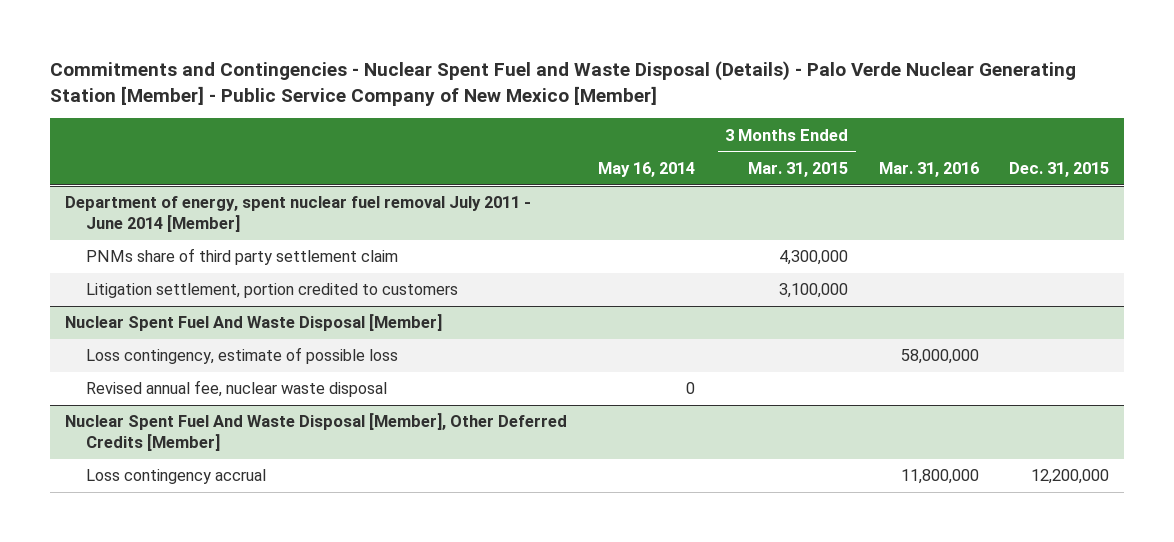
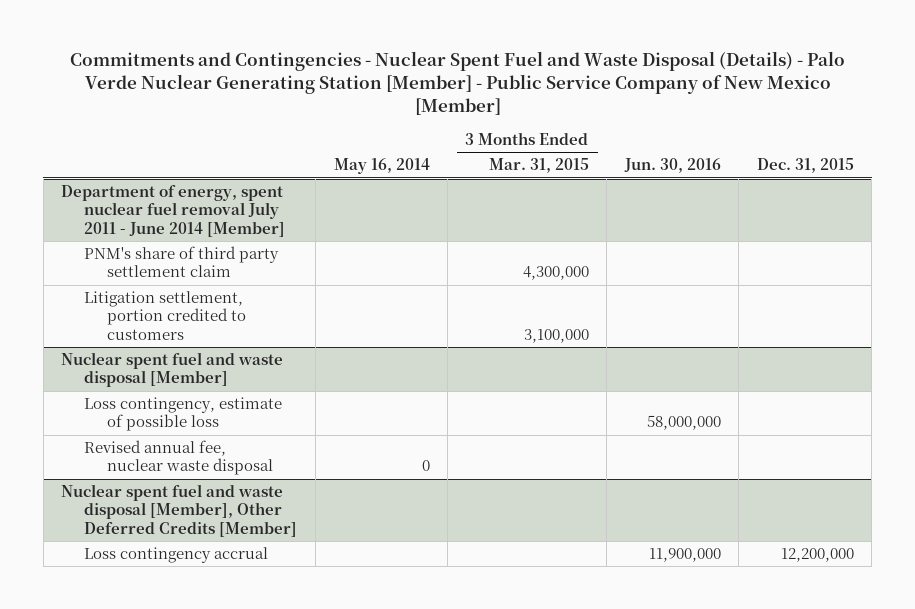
[878,161,979,177] Mar. 31, 2016 -> none
none -> [623,158,721,174] Jun. 30, 2016
[85,248,398,266] PNMs share of third party settlement claim -> [84,246,280,278] PNM's share of third party settlement claim
[65,314,443,332] Nuclear Spent Fuel And Waste Disposal [Member] -> [61,352,284,388] Nuclear spent fuel and waste disposal [Member]
[65,413,568,451] Nuclear Spent Fuel And Waste Disposal [Member], Other Deferred Credits [Member] -> [61,484,298,537] Nuclear spent fuel and waste disposal [Member], Other Deferred Credits [Member]

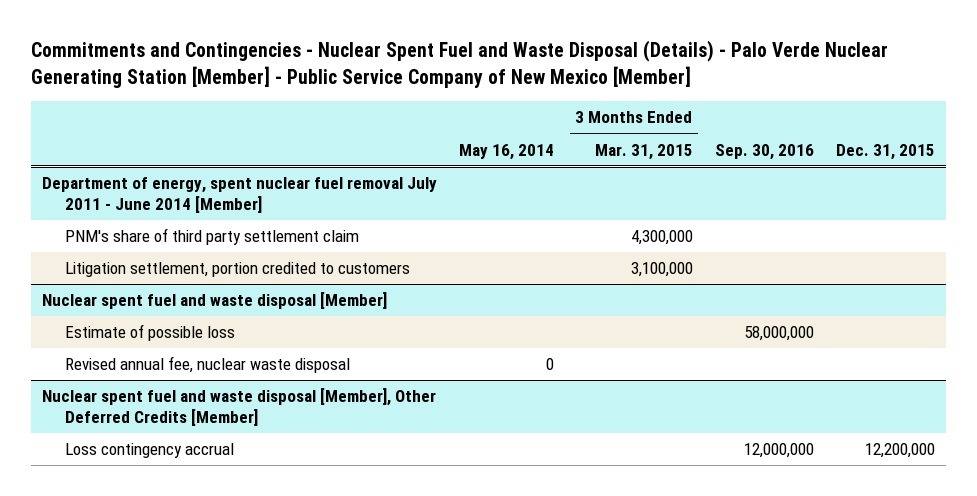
[623,158,721,174] Jun. 30, 2016 -> none
none -> [714,143,814,160] Sep. 30, 2016
[84,397,283,432] Loss contingency, estimate of possible loss -> [64,324,235,342] Estimate of possible loss

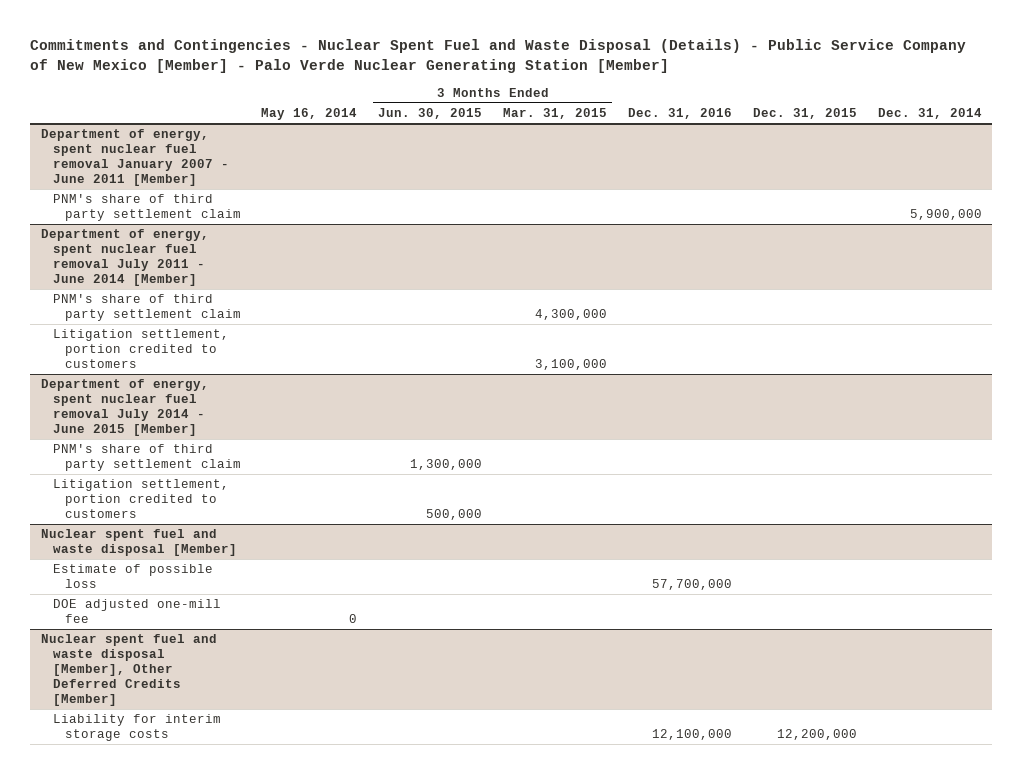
[30,40,888,88] Commitments and Contingencies - Nuclear Spent Fuel and Waste Disposal (Details) - Palo Verde Nuclear Generating Station [Member] - Public Service Company of New Mexico [Member] -> [30,39,967,73] Commitments and Contingencies - Nuclear Spent Fuel and Waste Disposal (Details) - Public Service Company of New Mexico [Member] - Palo Verde Nuclear Generating Station [Member]
[714,143,814,160] Sep. 30, 2016 -> none
none -> [378,108,483,120] Jun. 30, 2015
none -> [628,108,733,120] Dec. 31, 2016
none -> [877,108,982,120] Dec. 31, 2014
none -> [40,129,229,187] Department of energy, spent nuclear fuel removal January 2007 - June 2011 [Member]
none -> [52,194,241,222] PNM's share of third party settlement claim
none -> [40,379,209,437] Department of energy, spent nuclear fuel removal July 2014 - June 2015 [Member]
none -> [52,444,241,472] PNM's share of third party settlement claim
none -> [52,479,229,519] Litigation settlement, portion credited to customers
[64,356,350,374] Revised annual fee, nuclear waste disposal -> none
none -> [52,599,221,624] DOE adjusted one-mill fee
[64,443,234,459] Loss contingency accrual -> [52,714,221,742] Liability for interim storage costs

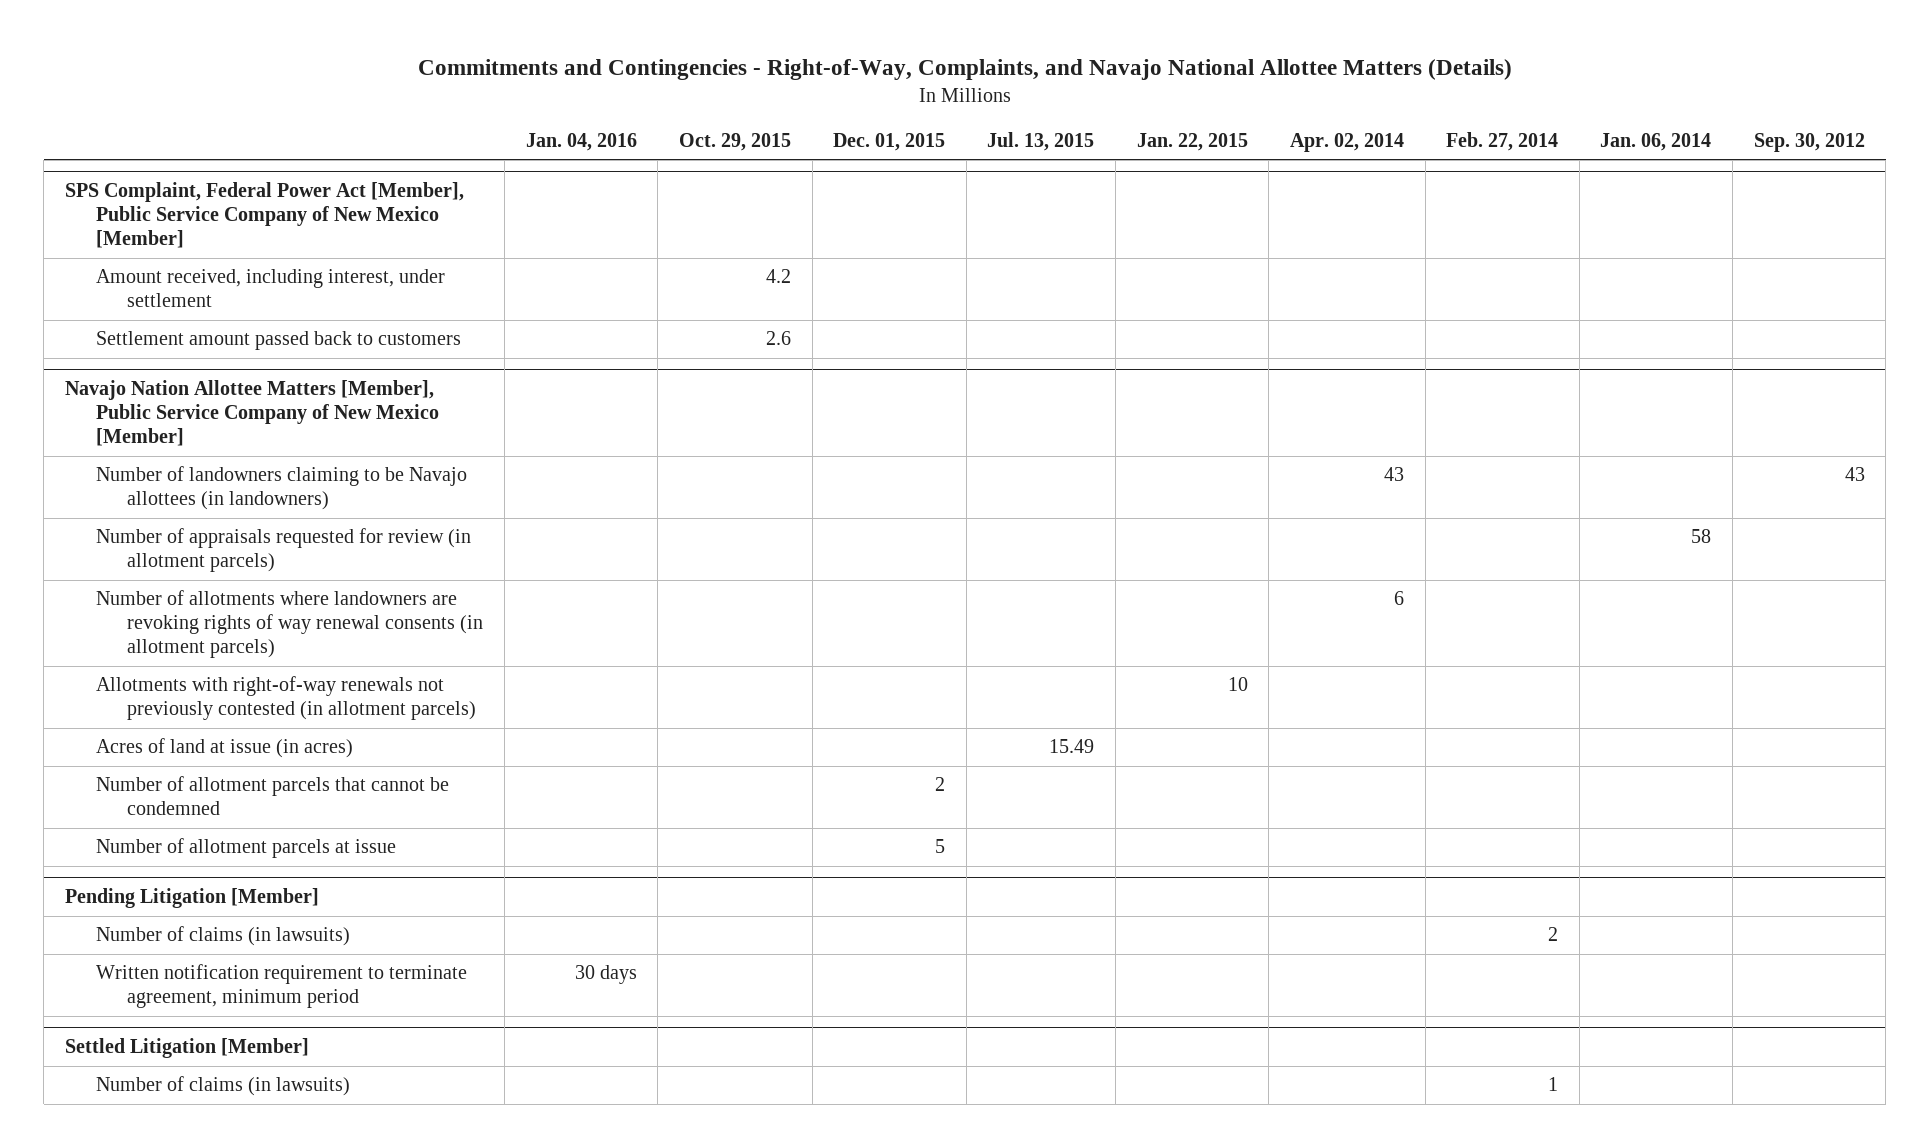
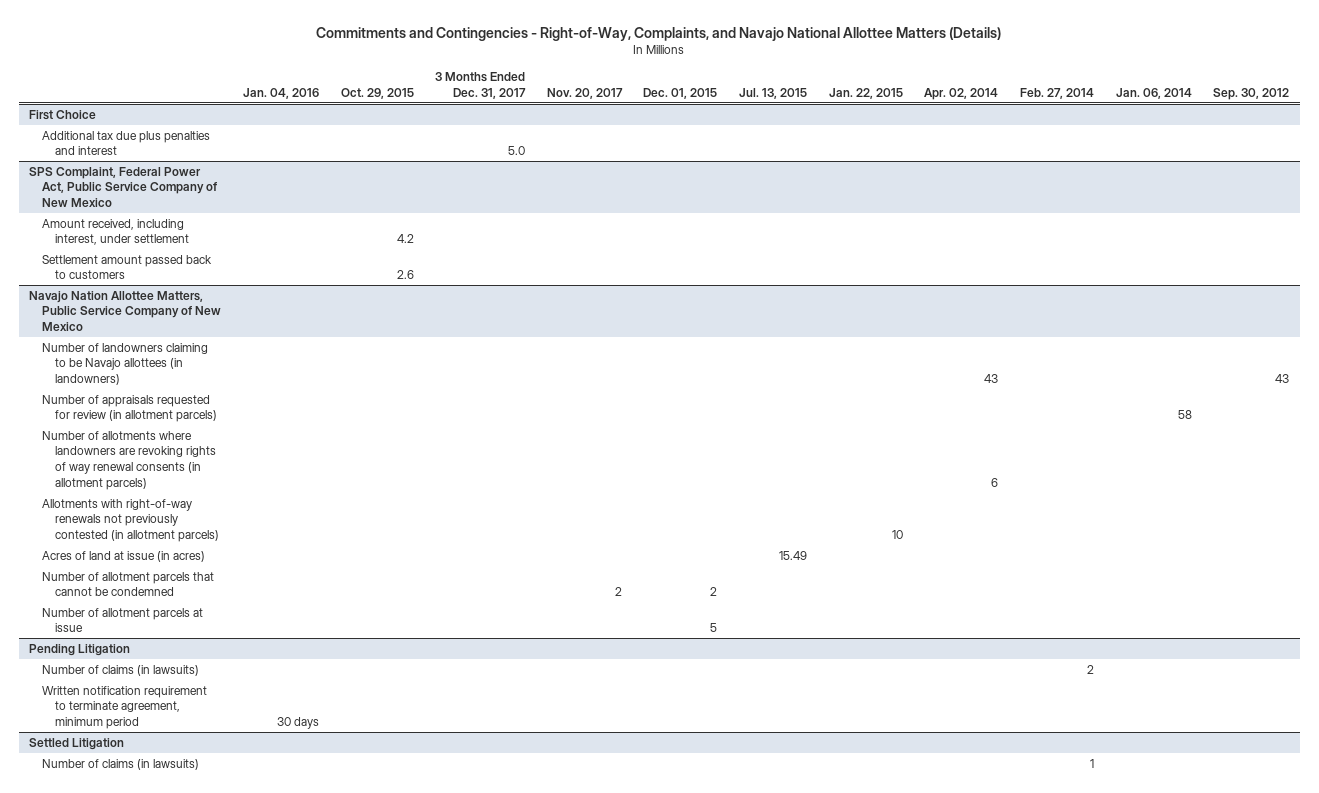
none -> [435,72,527,99] 3 Months Ended Dec. 31, 2017
none -> [546,87,623,99] Nov. 20, 2017
none -> [29,109,97,120] First Choice
none -> [42,130,211,156] Additional tax due plus penalties and interest
[64,182,464,249] SPS Complaint, Federal Power Act [Member], Public Service Company of New Mexico [Member] -> [29,166,218,207] SPS Complaint, Federal Power Act, Public Service Company of New Mexico
[64,380,439,447] Navajo Nation Allottee Matters [Member], Public Service Company of New Mexico [Member] -> [29,290,222,331] Navajo Nation Allottee Matters, Public Service Company of New Mexico
[64,888,319,909] Pending Litigation [Member] -> [29,643,131,656] Pending Litigation
[64,1038,309,1059] Settled Litigation [Member] -> [29,737,125,750] Settled Litigation

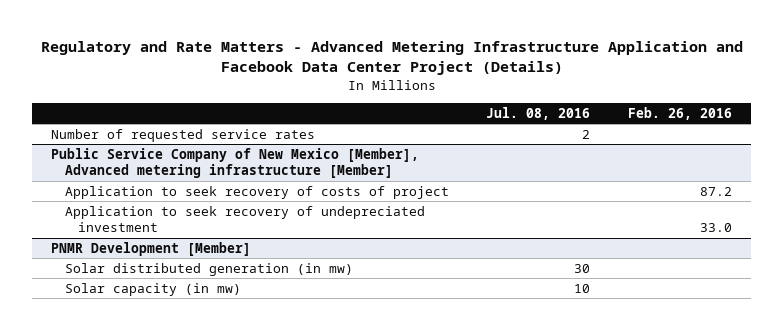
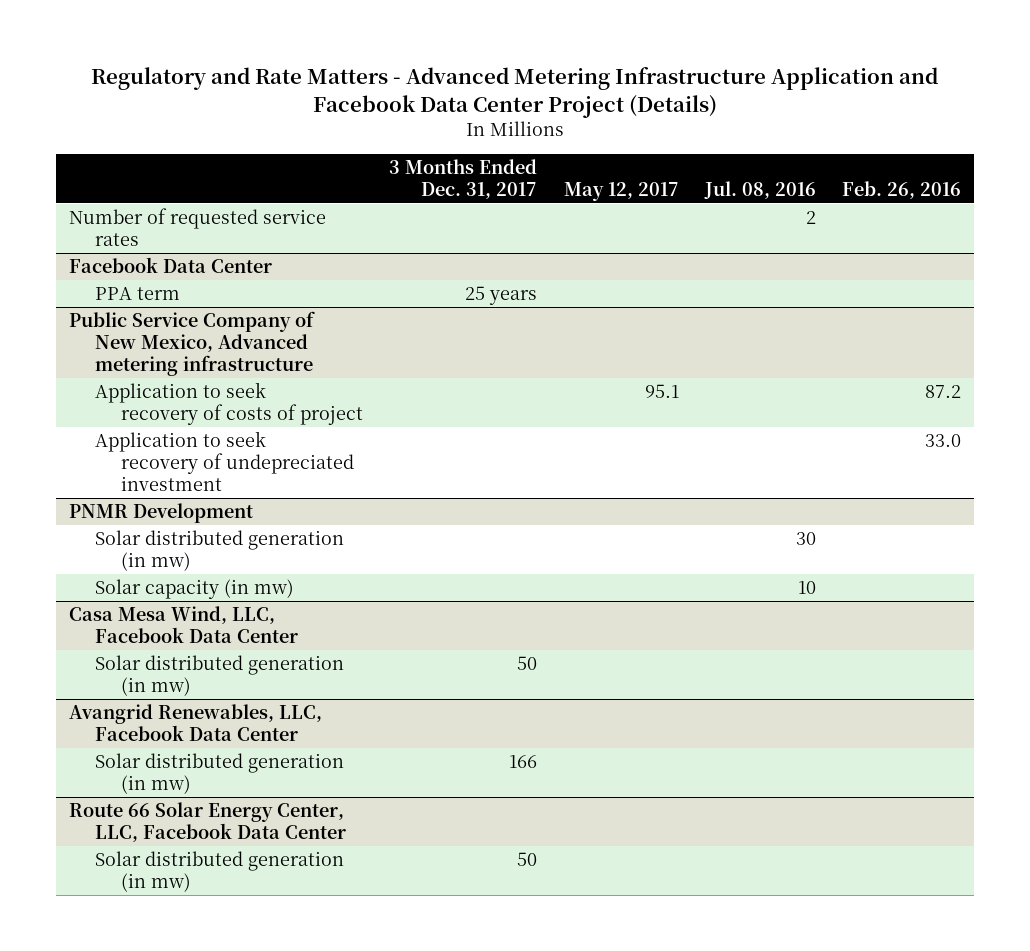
none -> [389,158,538,199] 3 Months Ended Dec. 31, 2017
none -> [563,181,679,201] May 12, 2017
none -> [69,257,273,274] Facebook Data Center
none -> [95,287,181,301] PPA term
[50,147,419,179] Public Service Company of New Mexico [Member], Advanced metering infrastructure [Member] -> [69,311,316,376] Public Service Company of New Mexico, Advanced metering infrastructure
[50,241,251,256] PNMR Development [Member] -> [69,503,254,524] PNMR Development
none -> [69,606,299,643] Casa Mesa Wind, LLC, Facebook Data Center
none -> [95,655,345,696] Solar distributed generation (in mw)
none -> [69,704,323,741] Avangrid Renewables, LLC, Facebook Data Center
none -> [95,753,345,794] Solar distributed generation (in mw)
none -> [69,802,347,842] Route 66 Solar Energy Center, LLC, Facebook Data Center
none -> [95,851,345,892] Solar distributed generation (in mw)

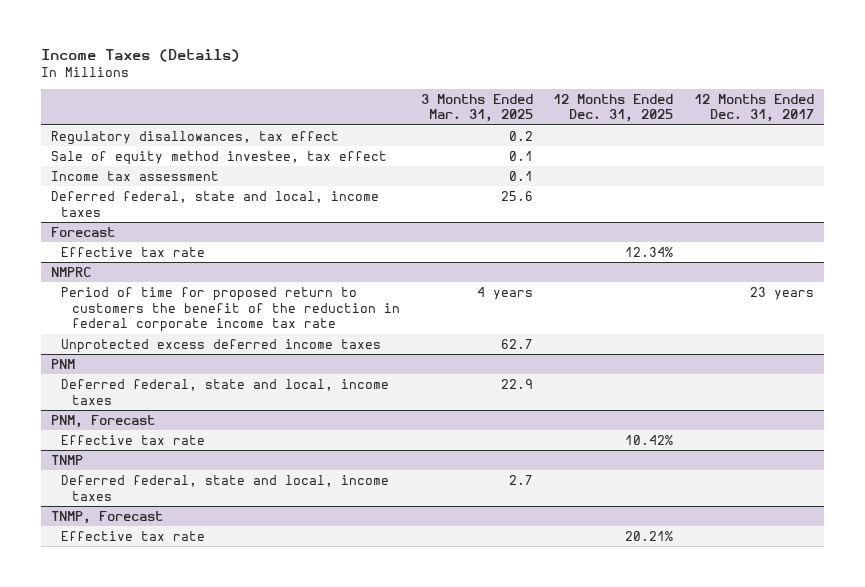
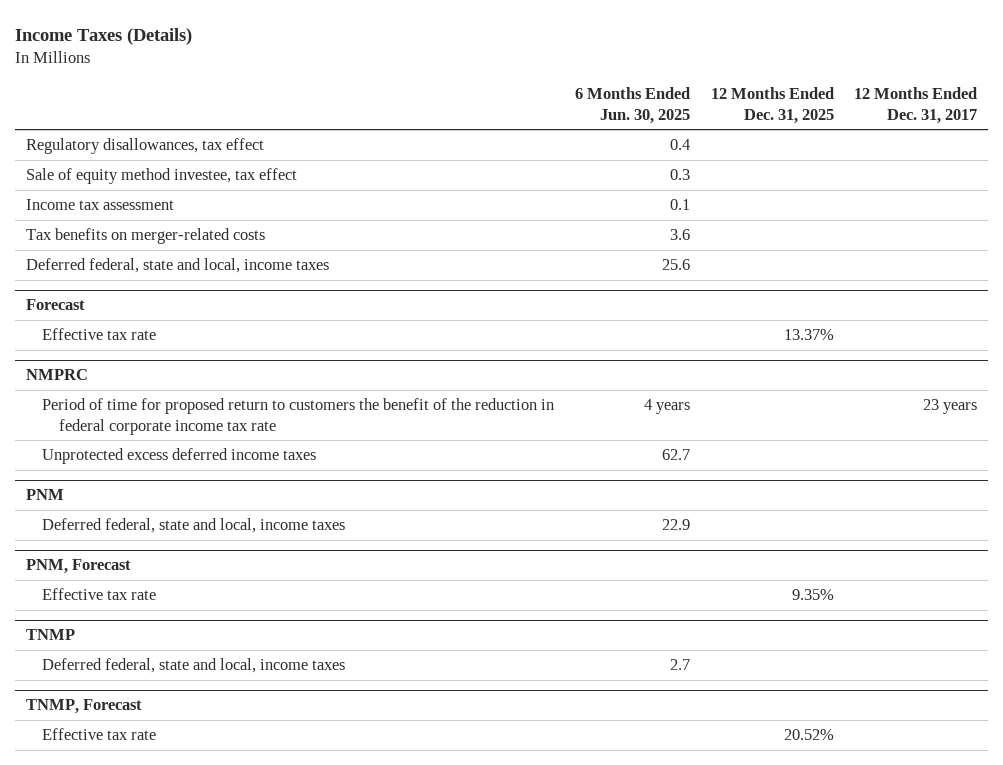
[420,93,533,123] 3 Months Ended Mar. 31, 2025 -> none
none -> [575,86,691,124] 6 Months Ended Jun. 30, 2025
none -> [25,228,265,245] Tax benefits on merger-related costs
[625,246,674,257] 12.34% -> [783,329,834,341] 13.37%
[625,434,674,445] 10.42% -> [791,589,834,601] 9.35%
[625,530,674,541] 20.21% -> [783,729,834,741] 20.52%

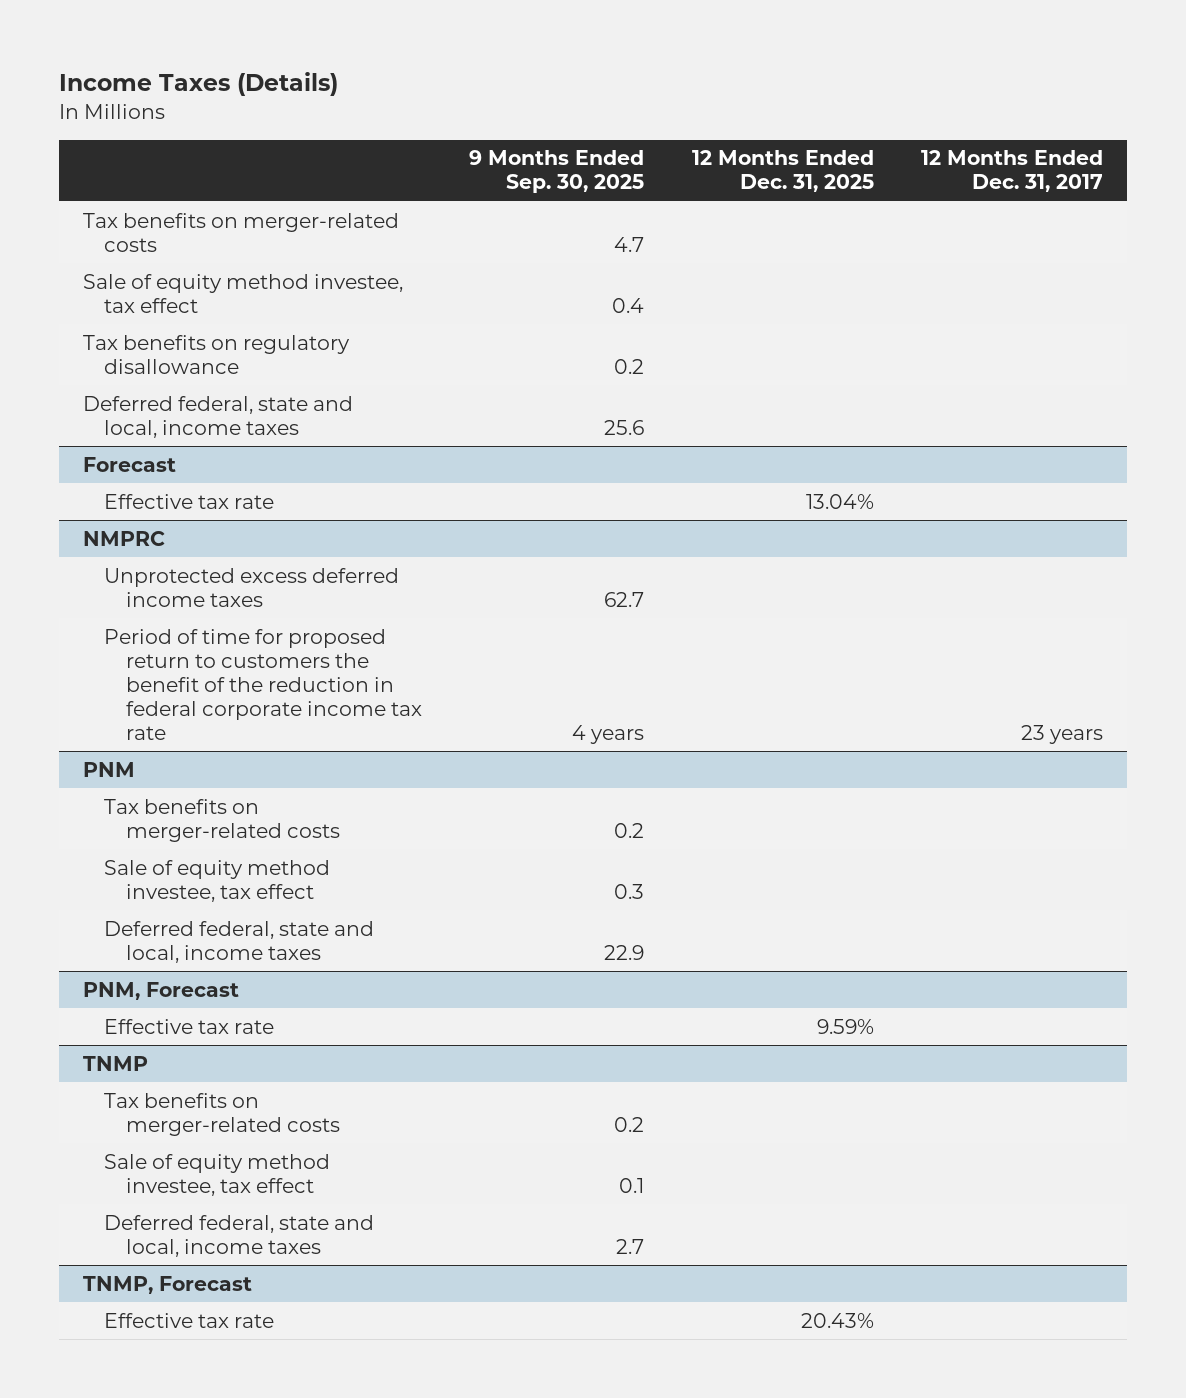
[575,86,691,124] 6 Months Ended Jun. 30, 2025 -> none
none -> [469,150,645,194] 9 Months Ended Sep. 30, 2025
[25,138,264,155] Regulatory disallowances, tax effect -> none
[25,199,174,211] Income tax assessment -> none
[25,168,297,185] Sale of equity method investee, tax effect -> [83,273,404,313] Sale of equity method investee, tax effect
none -> [83,334,351,374] Tax benefits on regulatory disallowance
[783,329,834,341] 13.37% -> [805,493,874,509] 13.04%
[42,398,555,435] Period of time for proposed return to customers the benefit of the reduction in federal corporate income tax rate -> [104,628,422,740] Period of time for proposed return to customers the benefit of the reduction in federal corporate income tax rate
none -> [104,798,340,842] Tax benefits on merger-related costs
none -> [104,859,331,902] Sale of equity method investee, tax effect
[791,589,834,601] 9.35% -> [816,1018,874,1034] 9.59%
none -> [104,1092,340,1136] Tax benefits on merger-related costs
none -> [104,1153,331,1196] Sale of equity method investee, tax effect
[783,729,834,741] 20.52% -> [800,1312,874,1328] 20.43%

